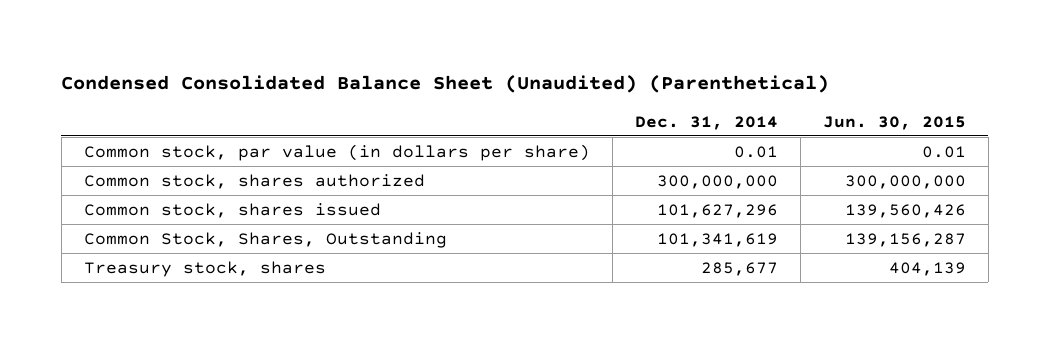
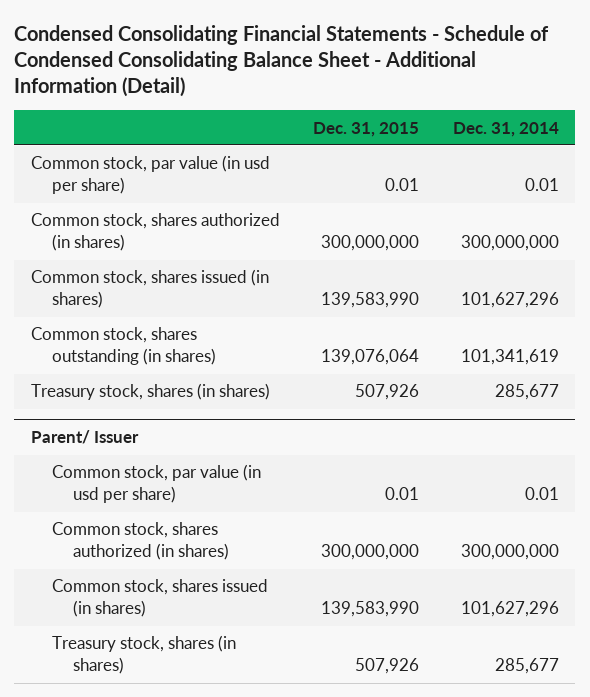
[61,74,830,93] Condensed Consolidated Balance Sheet (Unaudited) (Parenthetical) -> [14,24,550,98] Condensed Consolidating Financial Statements - Schedule of Condensed Consolidating Balance Sheet - Additional Information (Detail)
[822,115,966,130] Jun. 30, 2015 -> none
none -> [313,121,420,137] Dec. 31, 2015
[83,143,590,161] Common stock, par value (in dollars per share) -> [31,155,271,195] Common stock, par value (in usd per share)
[83,173,425,189] Common stock, shares authorized -> [31,213,281,252] Common stock, shares authorized (in shares)
[83,202,381,218] Common stock, shares issued -> [31,269,270,309] Common stock, shares issued (in shares)
[83,231,447,248] Common Stock, Shares, Outstanding -> [31,327,217,366] Common stock, shares outstanding (in shares)
[83,260,326,277] Treasury stock, shares -> [31,383,271,401] Treasury stock, shares (in shares)
none -> [31,430,140,445] Parent/ Issuer
none -> [52,464,262,504] Common stock, par value (in usd per share)
none -> [52,522,230,561] Common stock, shares authorized (in shares)
none -> [52,579,269,618] Common stock, shares issued (in shares)
none -> [52,635,237,675] Treasury stock, shares (in shares)

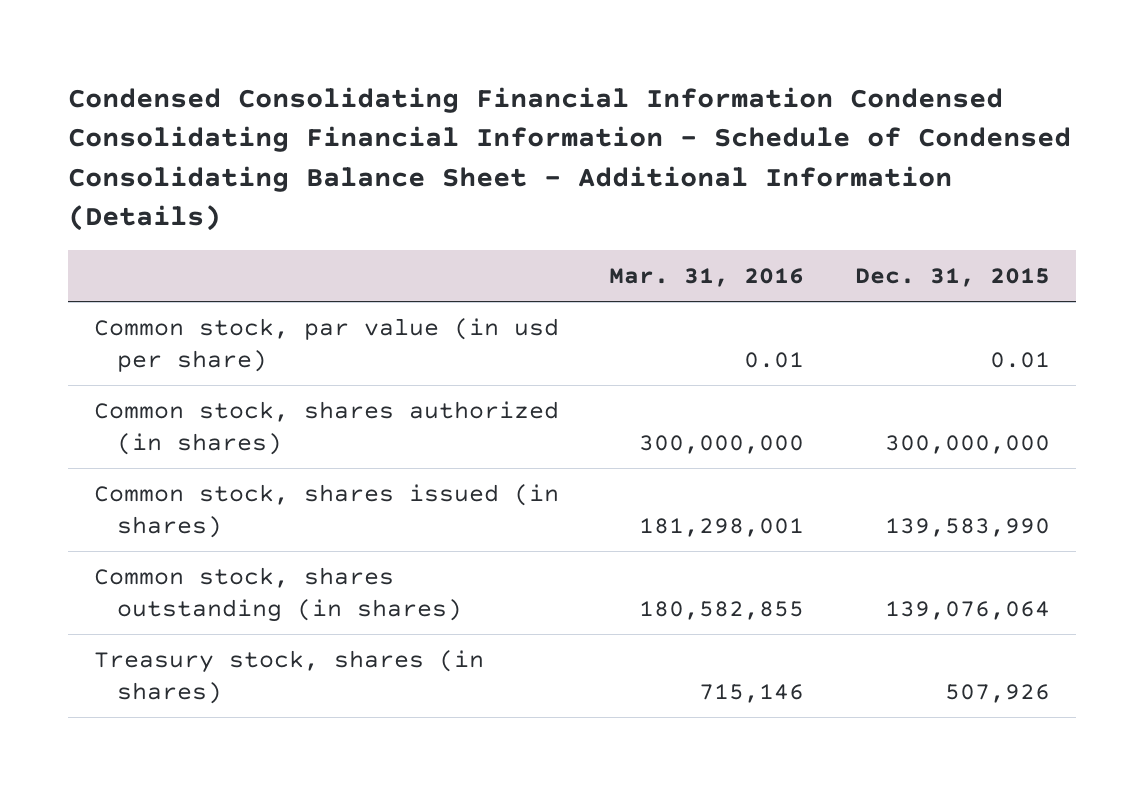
[14,24,550,98] Condensed Consolidating Financial Statements - Schedule of Condensed Consolidating Balance Sheet - Additional Information (Detail) -> [68,87,1072,231] Condensed Consolidating Financial Information Condensed Consolidating Financial Information - Schedule of Condensed Consolidating Balance Sheet - Additional Information (Details)
[452,121,559,137] Dec. 31, 2014 -> none
none -> [609,268,805,288] Mar. 31, 2016
[31,430,140,445] Parent/ Issuer -> none
[52,464,262,504] Common stock, par value (in usd per share) -> none
[52,522,230,561] Common stock, shares authorized (in shares) -> none
[52,579,269,618] Common stock, shares issued (in shares) -> none
[52,635,237,675] Treasury stock, shares (in shares) -> none

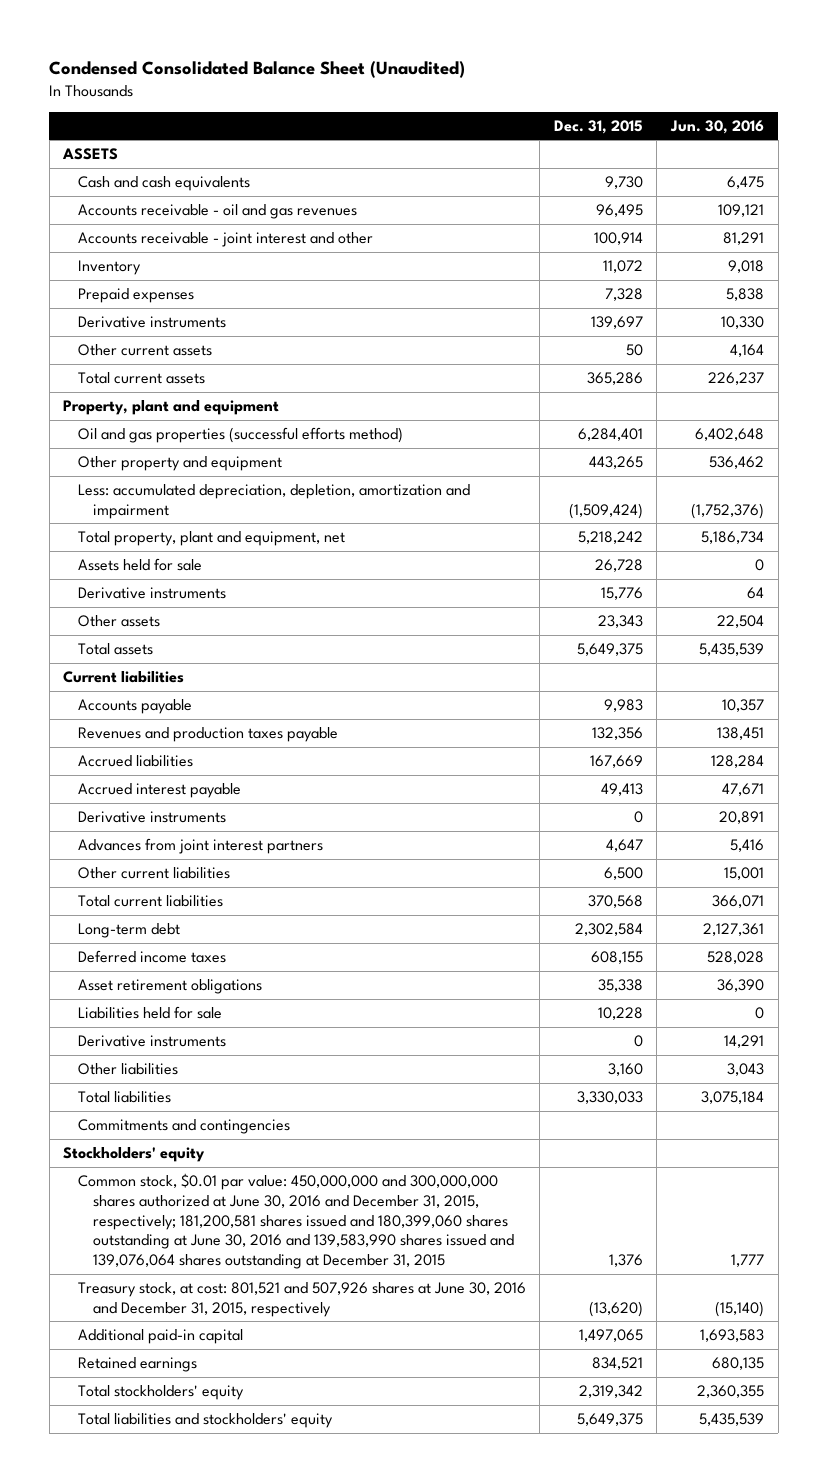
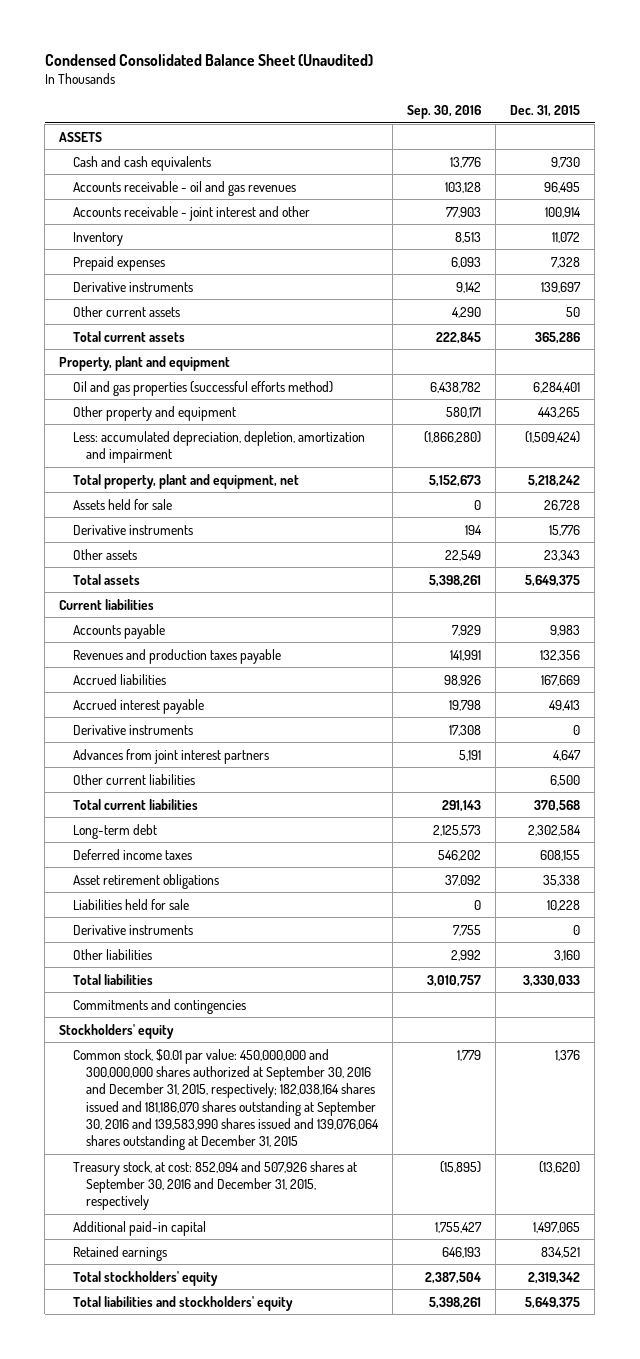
[670,119,765,134] Jun. 30, 2016 -> none
none -> [407,104,482,119] Sep. 30, 2016
[77,1173,514,1270] Common stock, $0.01 par value: 450,000,000 and 300,000,000 shares authorized at June 30, 2016 and December 31, 2015, respectively; 181,200,581 shares issued and 180,399,060 shares outstanding at June 30, 2016 and 139,583,990 shares issued and 139,076,064 shares outstanding at December 31, 2015 -> [72,1048,380,1151] Common stock, $0.01 par value: 450,000,000 and 300,000,000 shares authorized at September 30, 2016 and December 31, 2015, respectively; 182,038,164 shares issued and 181,186,070 shares outstanding at September 30, 2016 and 139,583,990 shares issued and 139,076,064 shares outstanding at December 31, 2015
[77,1282,526,1317] Treasury stock, at cost: 801,521 and 507,926 shares at June 30, 2016 and December 31, 2015, respectively -> [72,1160,357,1211] Treasury stock, at cost: 852,094 and 507,926 shares at September 30, 2016 and December 31, 2015, respectively

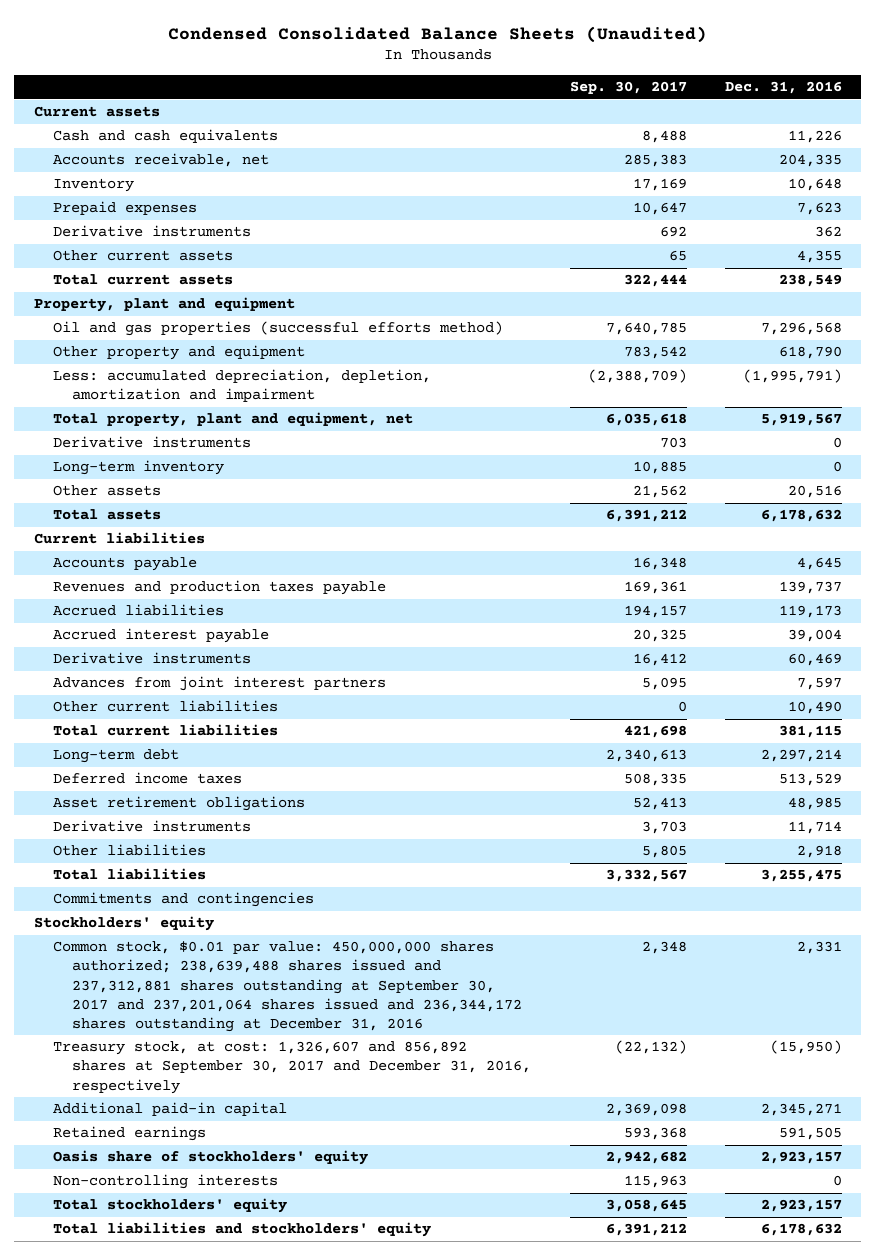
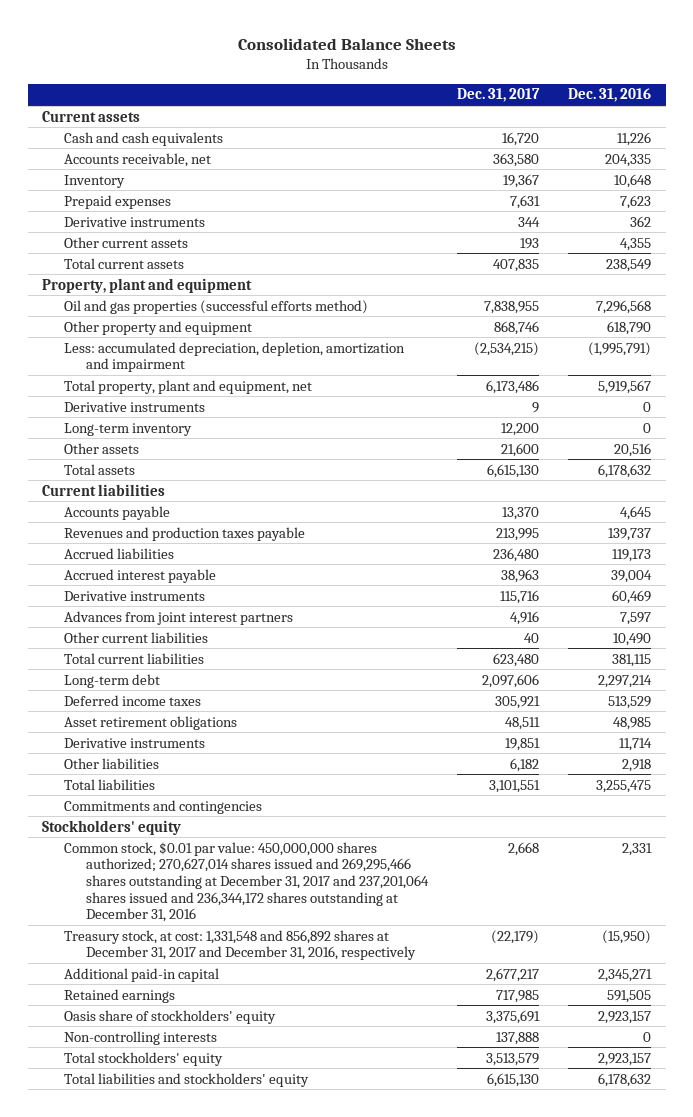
[167,25,707,43] Condensed Consolidated Balance Sheets (Unaudited) -> [237,37,456,50] Consolidated Balance Sheets
[569,81,687,95] Sep. 30, 2017 -> none
none -> [457,88,541,103] Dec. 31, 2017
[52,941,523,1032] Common stock, $0.01 par value: 450,000,000 shares authorized; 238,639,488 shares issued and 237,312,881 shares outstanding at September 30, 2017 and 237,201,064 shares issued and 236,344,172 shares outstanding at December 31, 2016 -> [64,841,430,923] Common stock, $0.01 par value: 450,000,000 shares authorized; 270,627,014 shares issued and 269,295,466 shares outstanding at December 31, 2017 and 237,201,064 shares issued and 236,344,172 shares outstanding at December 31, 2016
[52,1041,532,1094] Treasury stock, at cost: 1,326,607 and 856,892 shares at September 30, 2017 and December 31, 2016, respectively -> [64,929,417,961] Treasury stock, at cost: 1,331,548 and 856,892 shares at December 31, 2017 and December 31, 2016, respectively

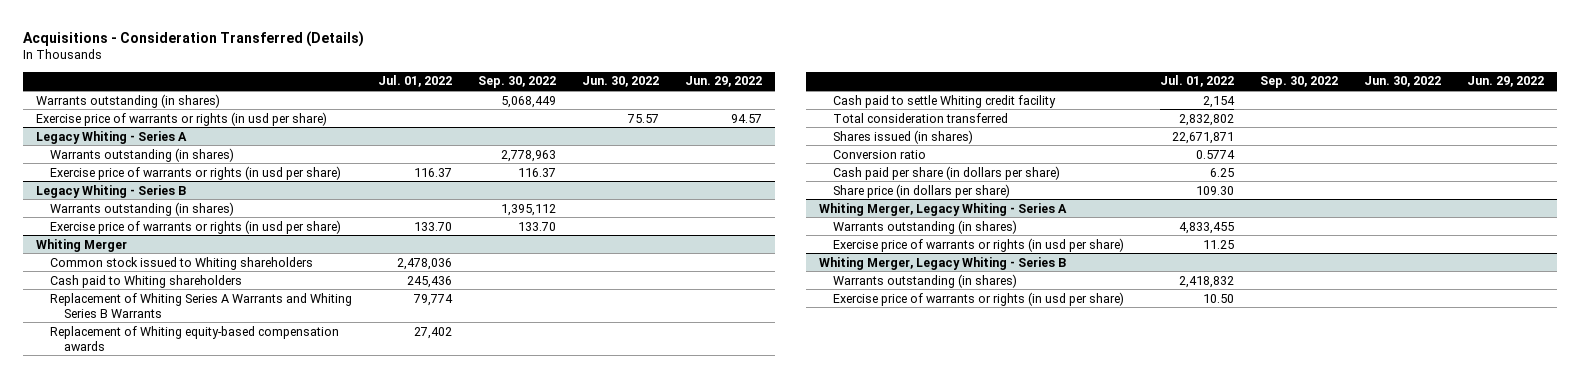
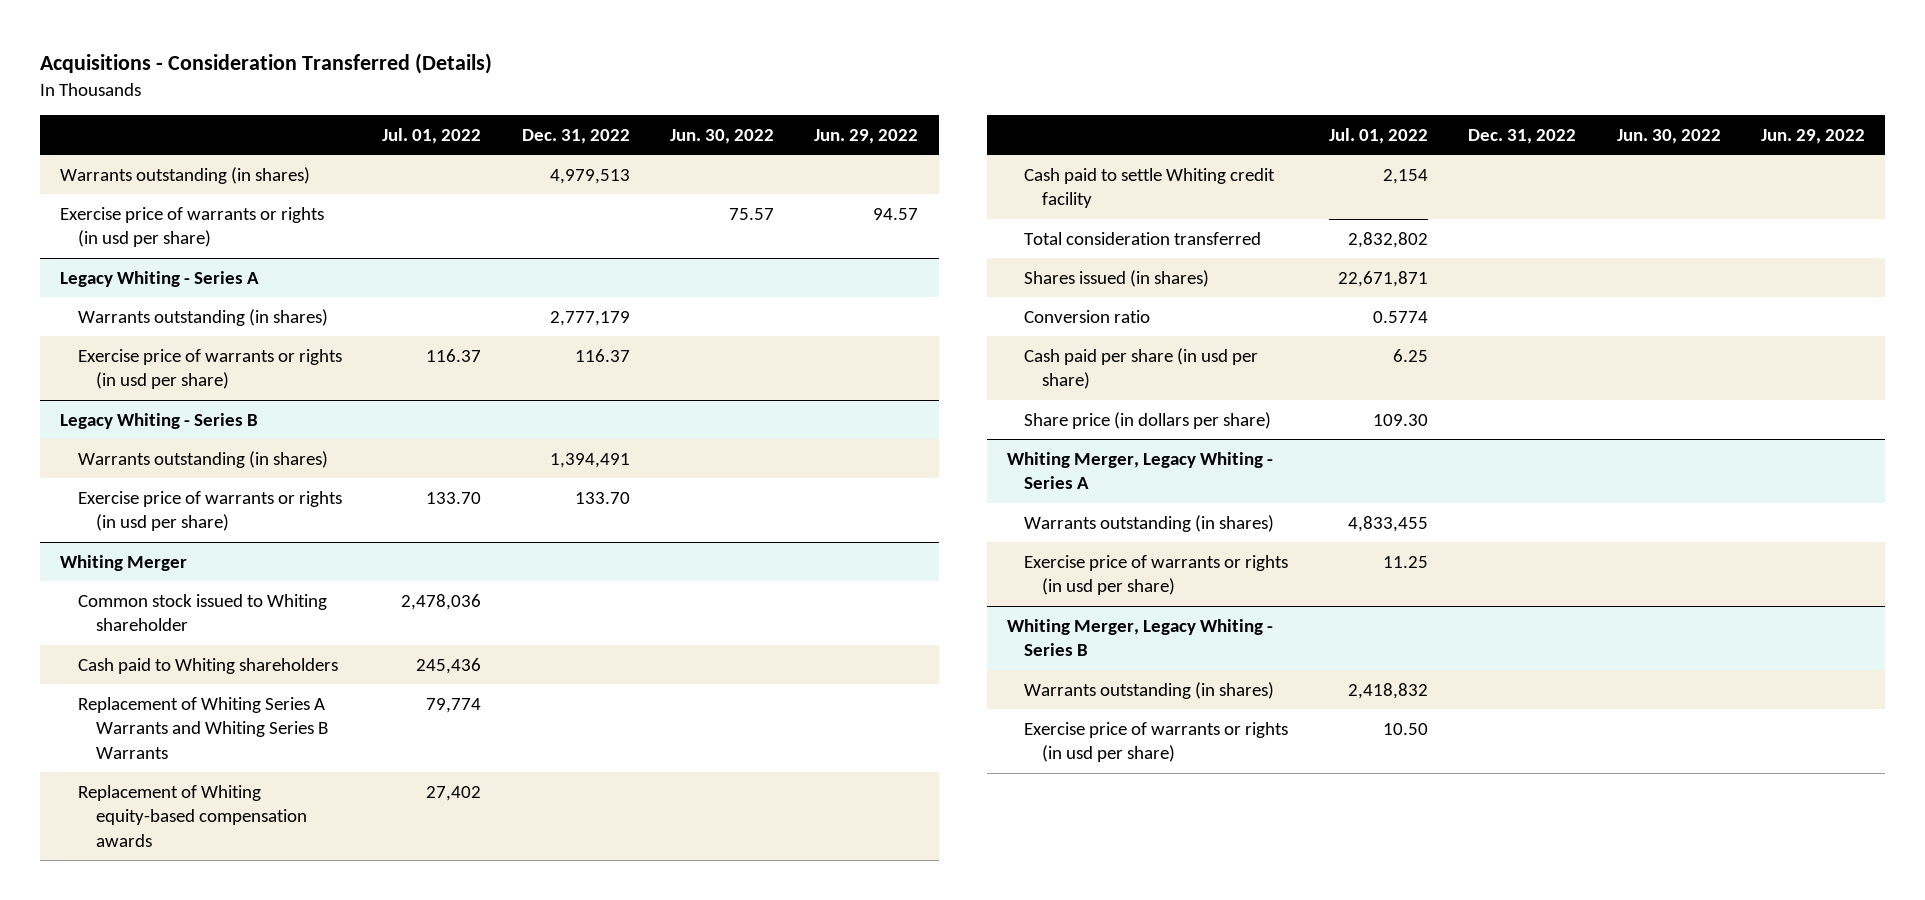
[478,76,557,89] Sep. 30, 2022 -> none
none -> [521,129,630,145] Dec. 31, 2022
[50,256,314,270] Common stock issued to Whiting shareholders -> [78,593,328,632] Common stock issued to Whiting shareholder
[832,165,1060,180] Cash paid per share (in dollars per share) -> [1024,347,1259,390] Cash paid per share (in usd per share)

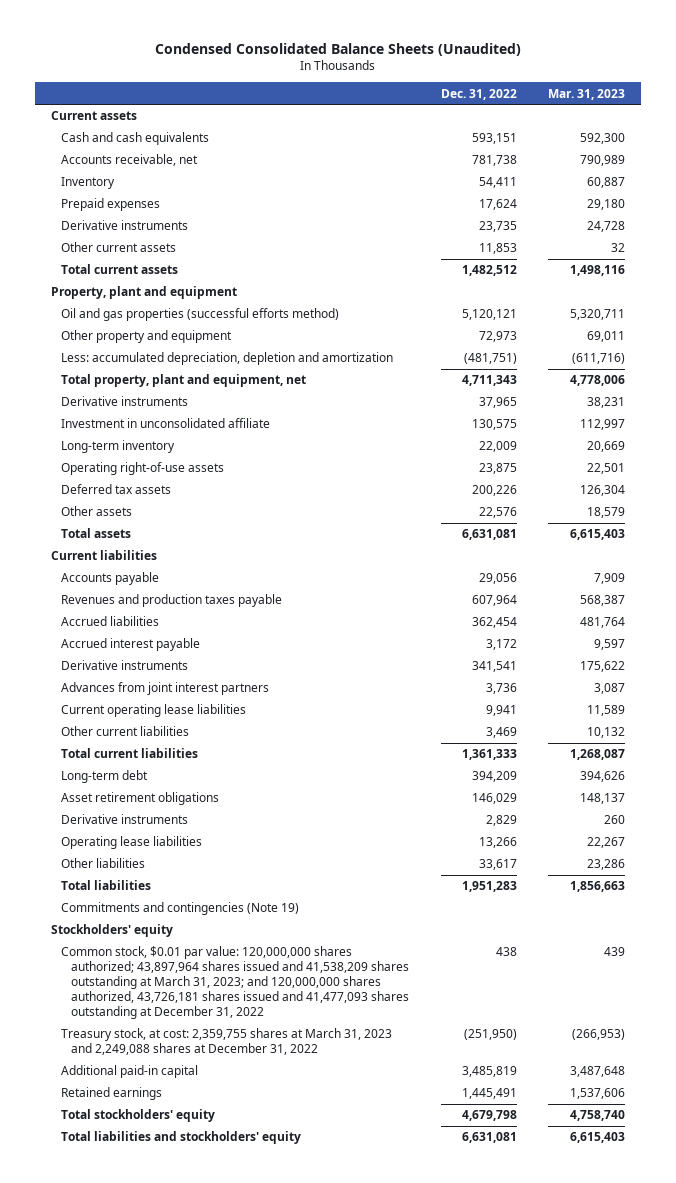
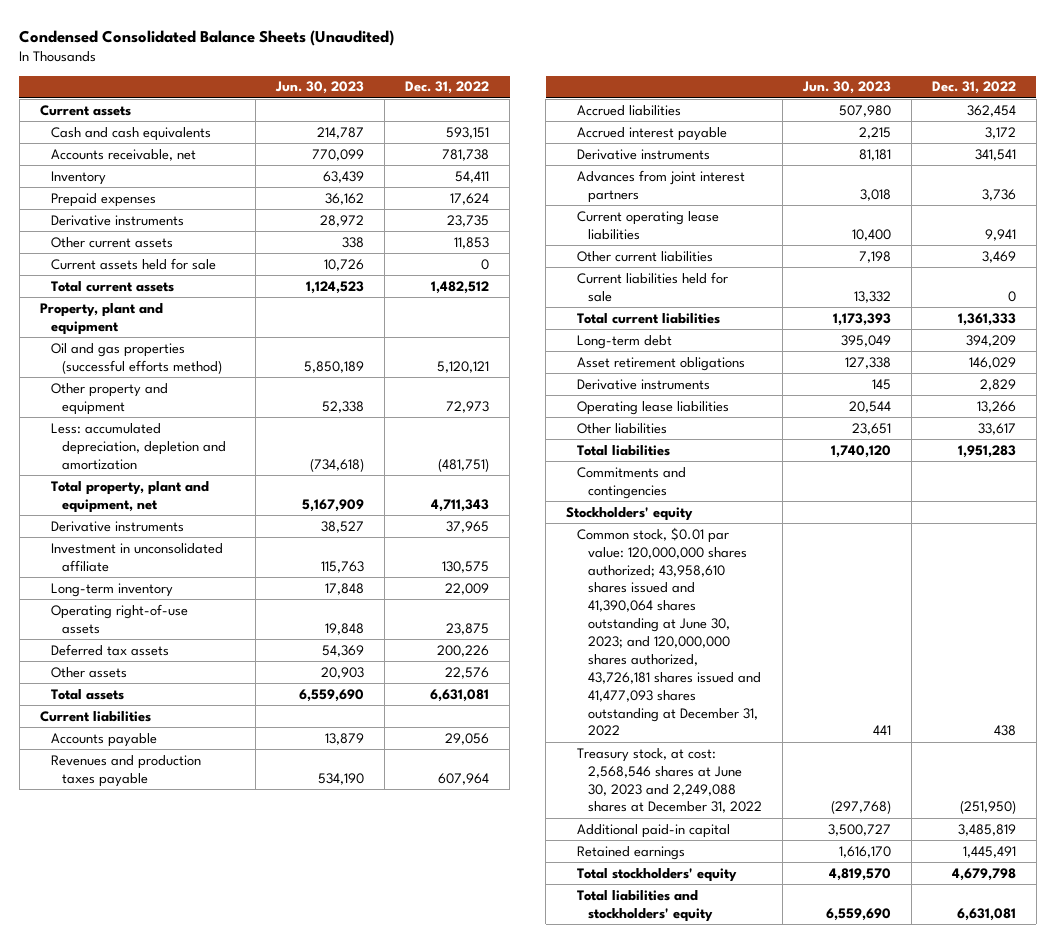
[548,88,626,100] Mar. 31, 2023 -> none
none -> [275,81,365,95] Jun. 30, 2023
none -> [50,257,216,270] Current assets held for sale
none -> [577,271,729,302] Current liabilities held for sale
[61,902,300,916] Commitments and contingencies (Note 19) -> [577,466,687,499] Commitments and contingencies
[61,946,410,1019] Common stock, $0.01 par value: 120,000,000 shares authorized; 43,897,964 shares issued and 41,538,209 shares outstanding at March 31, 2023; and 120,000,000 shares authorized, 43,726,181 shares issued and 41,477,093 shares outstanding at December 31, 2022 -> [577,526,761,737] Common stock, $0.01 par value: 120,000,000 shares authorized; 43,958,610 shares issued and 41,390,064 shares outstanding at June 30, 2023; and 120,000,000 shares authorized, 43,726,181 shares issued and 41,477,093 shares outstanding at December 31, 2022
[61,1028,393,1056] Treasury stock, at cost: 2,359,755 shares at March 31, 2023 and 2,249,088 shares at December 31, 2022 -> [577,747,762,814] Treasury stock, at cost: 2,568,546 shares at June 30, 2023 and 2,249,088 shares at December 31, 2022

